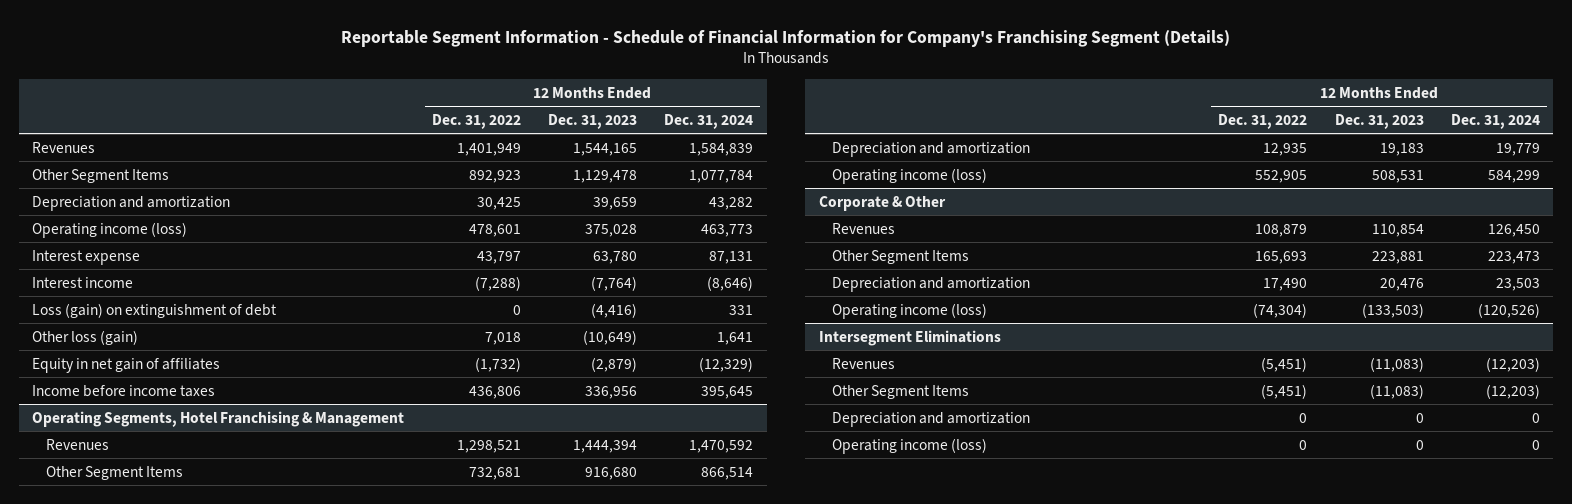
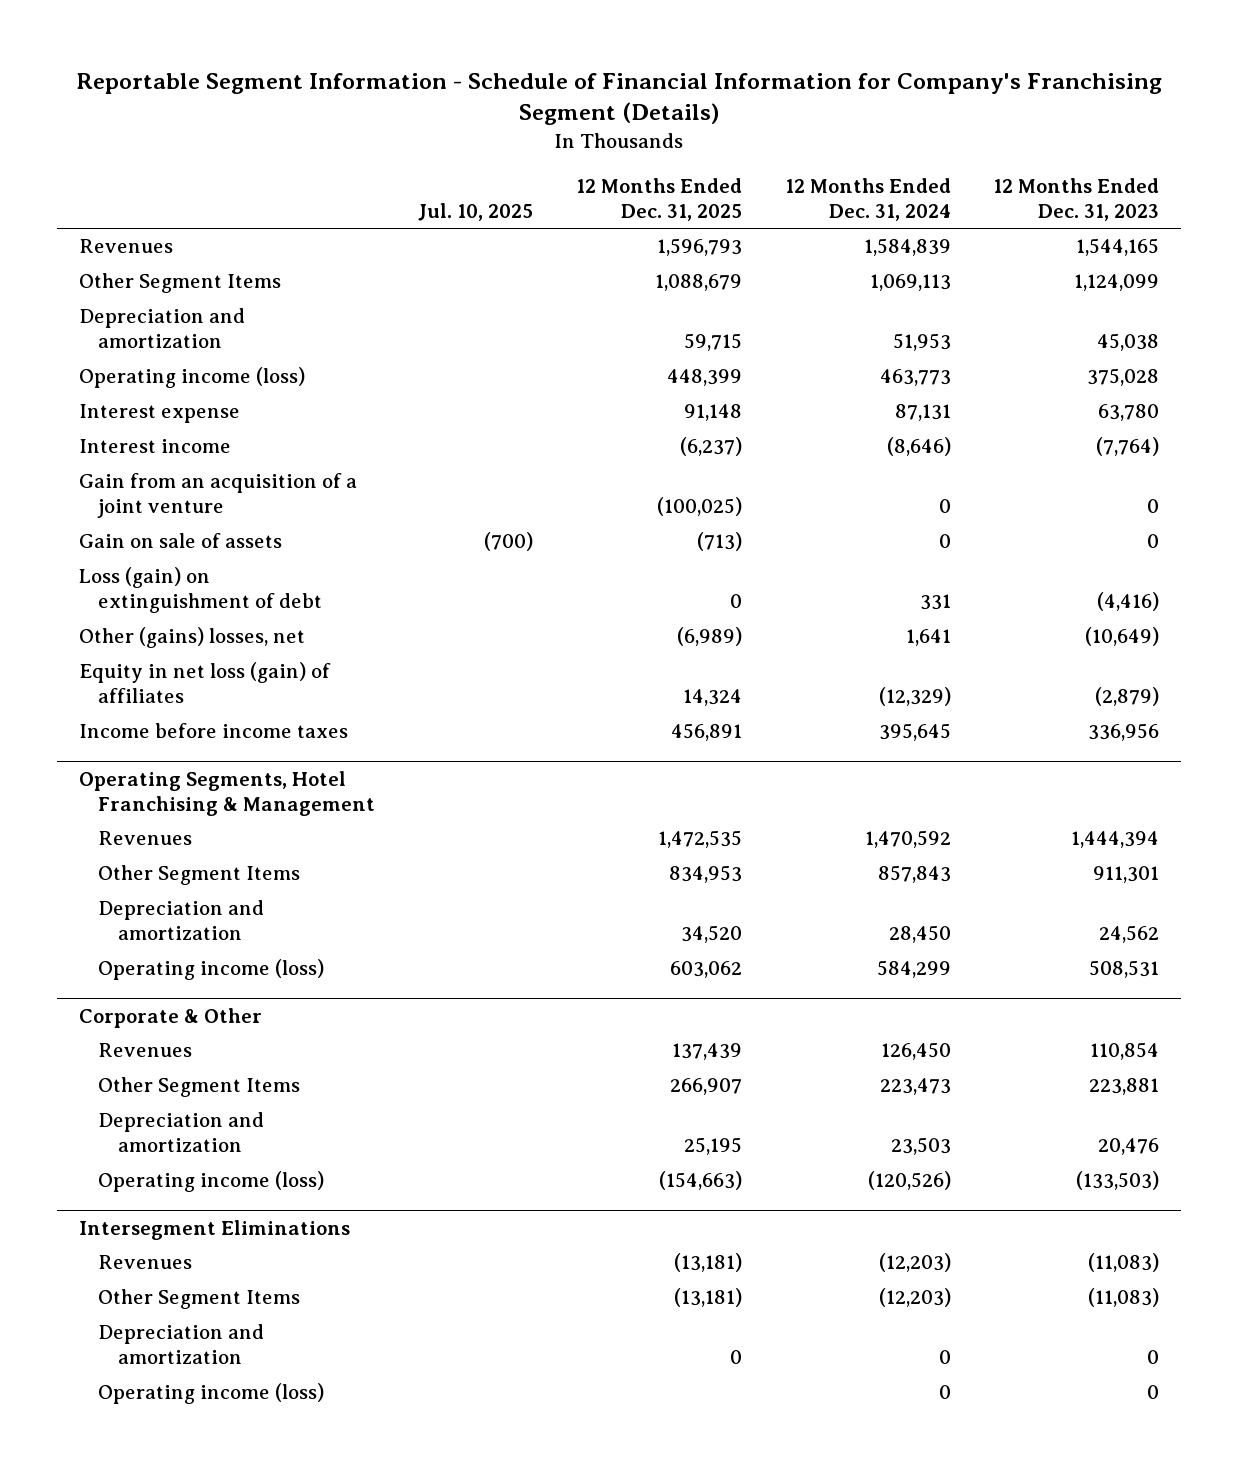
[431,113,521,129] Dec. 31, 2022 -> none
none -> [418,202,534,221] Jul. 10, 2025
none -> [575,177,742,221] 12 Months Ended Dec. 31, 2025
[572,169,637,183] 1,129,478 -> [1074,274,1160,292] 1,124,099
[689,169,754,183] 1,077,784 -> [869,274,951,292] 1,069,113
[592,196,637,210] 39,659 -> [1097,333,1160,352] 45,038
[709,196,754,210] 43,282 -> [892,333,951,352] 51,953
none -> [78,473,357,519] Gain from an acquisition of a joint venture
none -> [78,533,282,549] Gain on sale of assets
[32,329,139,345] Other loss (gain) -> [78,627,305,649] Other (gains) losses, net
[32,357,221,373] Equity in net gain of affiliates -> [78,662,331,704] Equity in net loss (gain) of affiliates
[584,466,637,480] 916,680 -> [1093,866,1160,884] 911,301
[701,466,754,480] 866,514 -> [877,865,951,884] 857,843
[1379,142,1424,156] 19,183 -> [1099,925,1160,944] 24,562
[1495,142,1540,156] 19,779 -> [888,925,951,944] 28,450

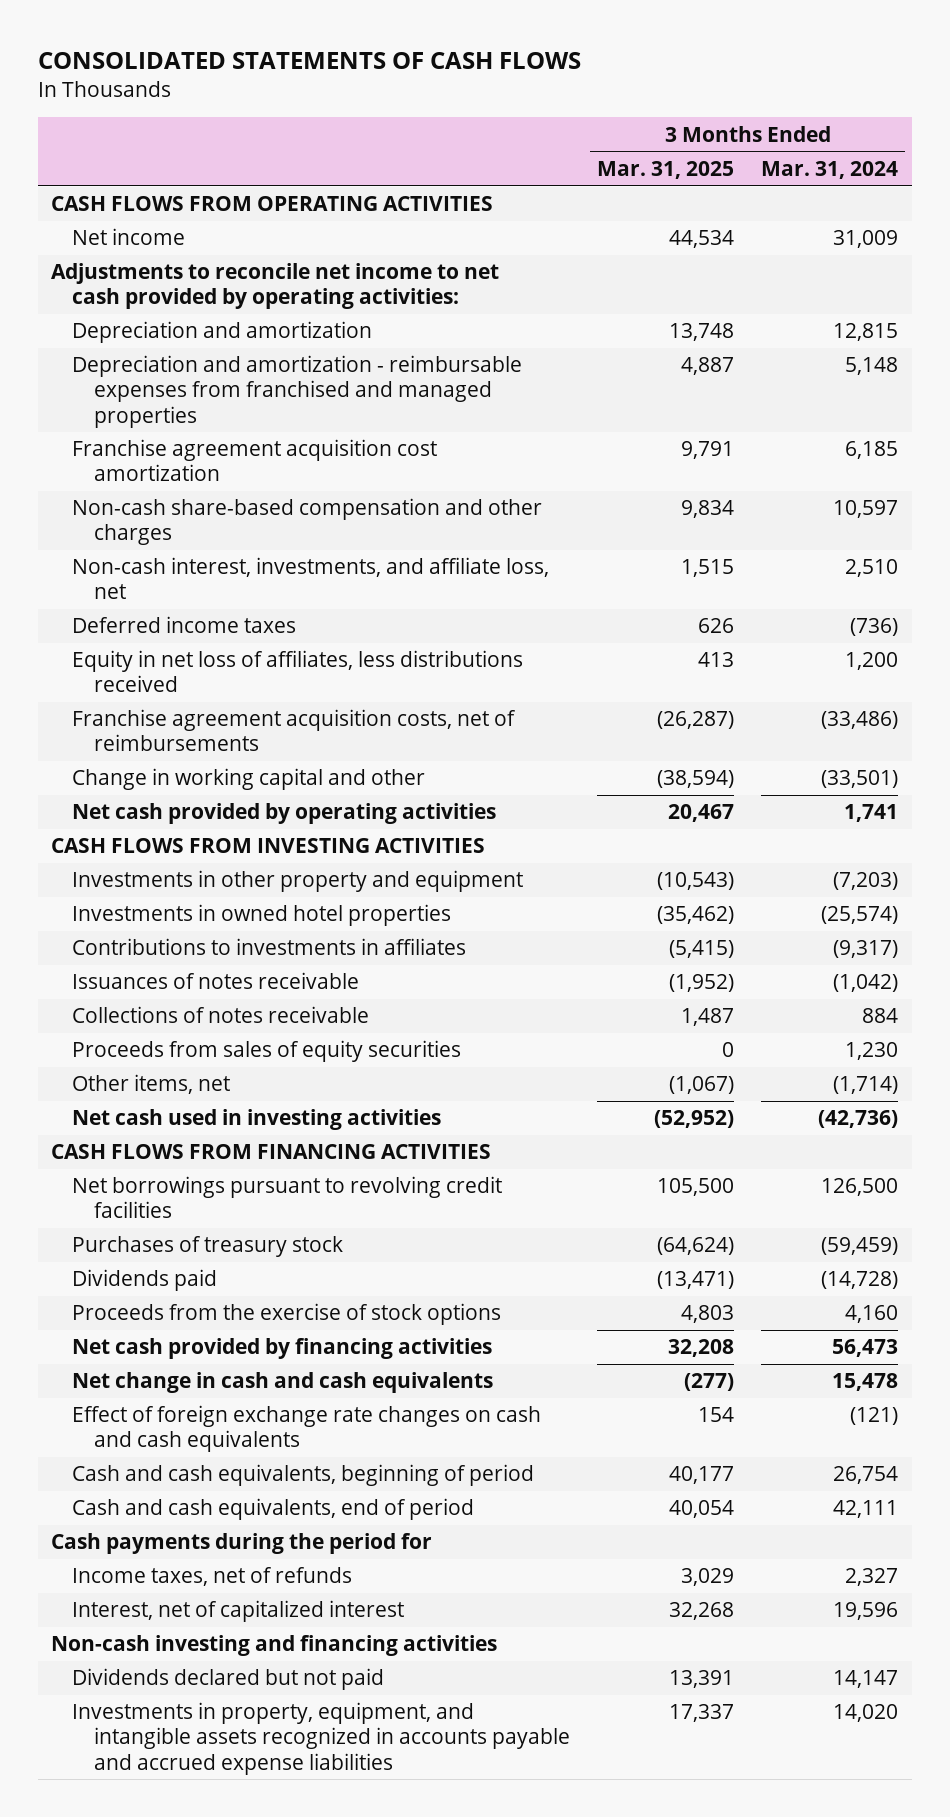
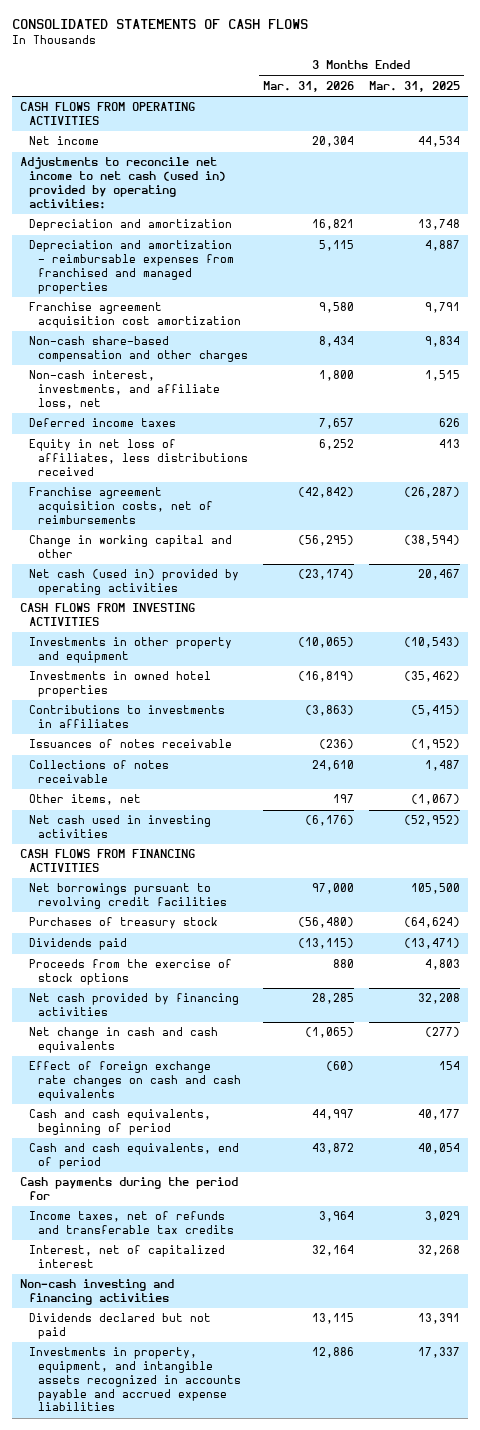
[761,160,899,179] Mar. 31, 2024 -> none
none -> [262,80,354,92] Mar. 31, 2026
[51,263,500,310] Adjustments to reconcile net income to net cash provided by operating activities: -> [19,157,226,209] Adjustments to reconcile net income to net cash (used in) provided by operating activities:
[72,803,497,825] Net cash provided by operating activities -> [28,569,239,596] Net cash (used in) provided by operating activities
[72,1040,462,1063] Proceeds from sales of equity securities -> none
[72,1567,353,1587] Income taxes, net of refunds -> [28,1211,234,1235] Income taxes, net of refunds and transferable tax credits

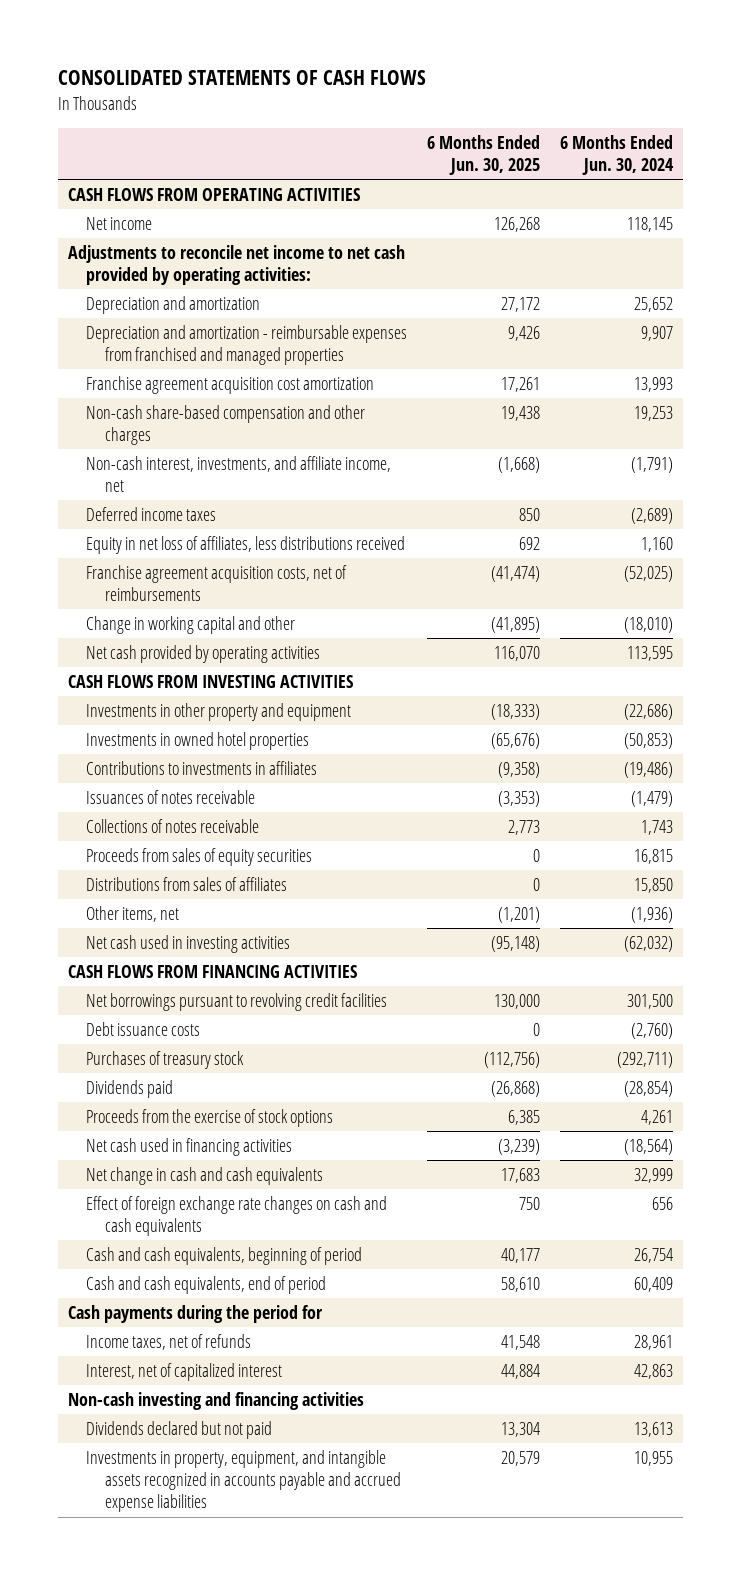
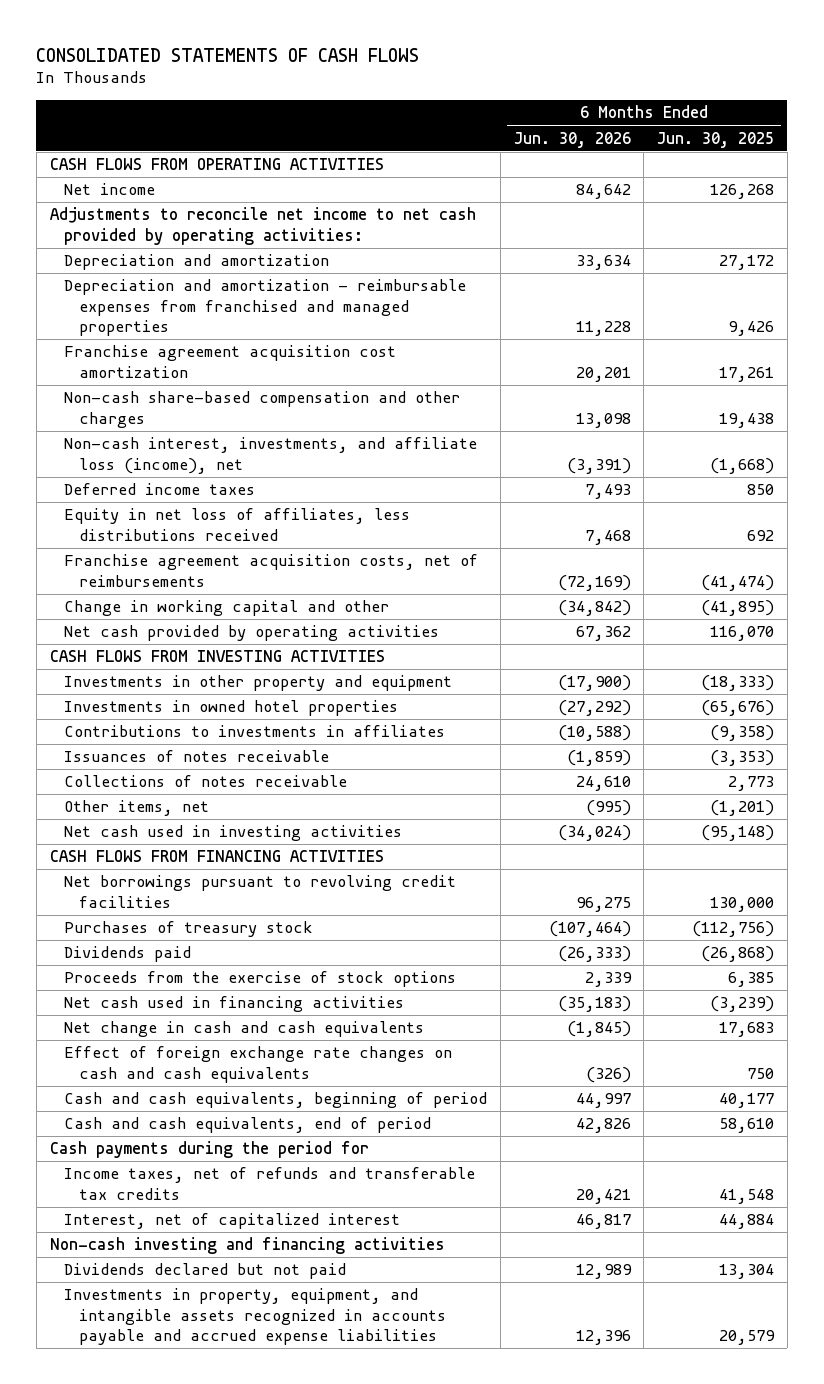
[559,134,674,175] 6 Months Ended Jun. 30, 2024 -> none
none -> [513,131,631,148] Jun. 30, 2026
[86,455,392,493] Non-cash interest, investments, and affiliate income, net -> [64,437,478,474] Non-cash interest, investments, and affiliate loss (income), net
[86,847,313,866] Proceeds from sales of equity securities -> none
[86,876,288,891] Distributions from sales of affiliates -> none
[86,1021,201,1036] Debt issuance costs -> none
[86,1333,252,1350] Income taxes, net of refunds -> [64,1167,476,1200] Income taxes, net of refunds and transferable tax credits

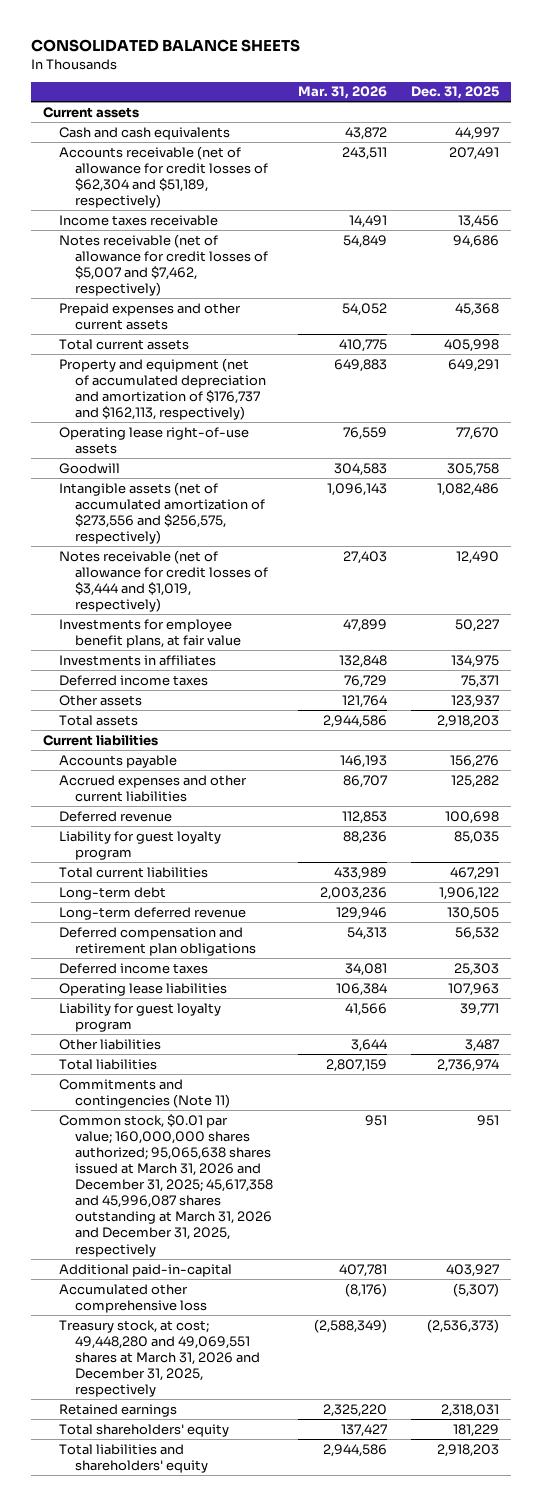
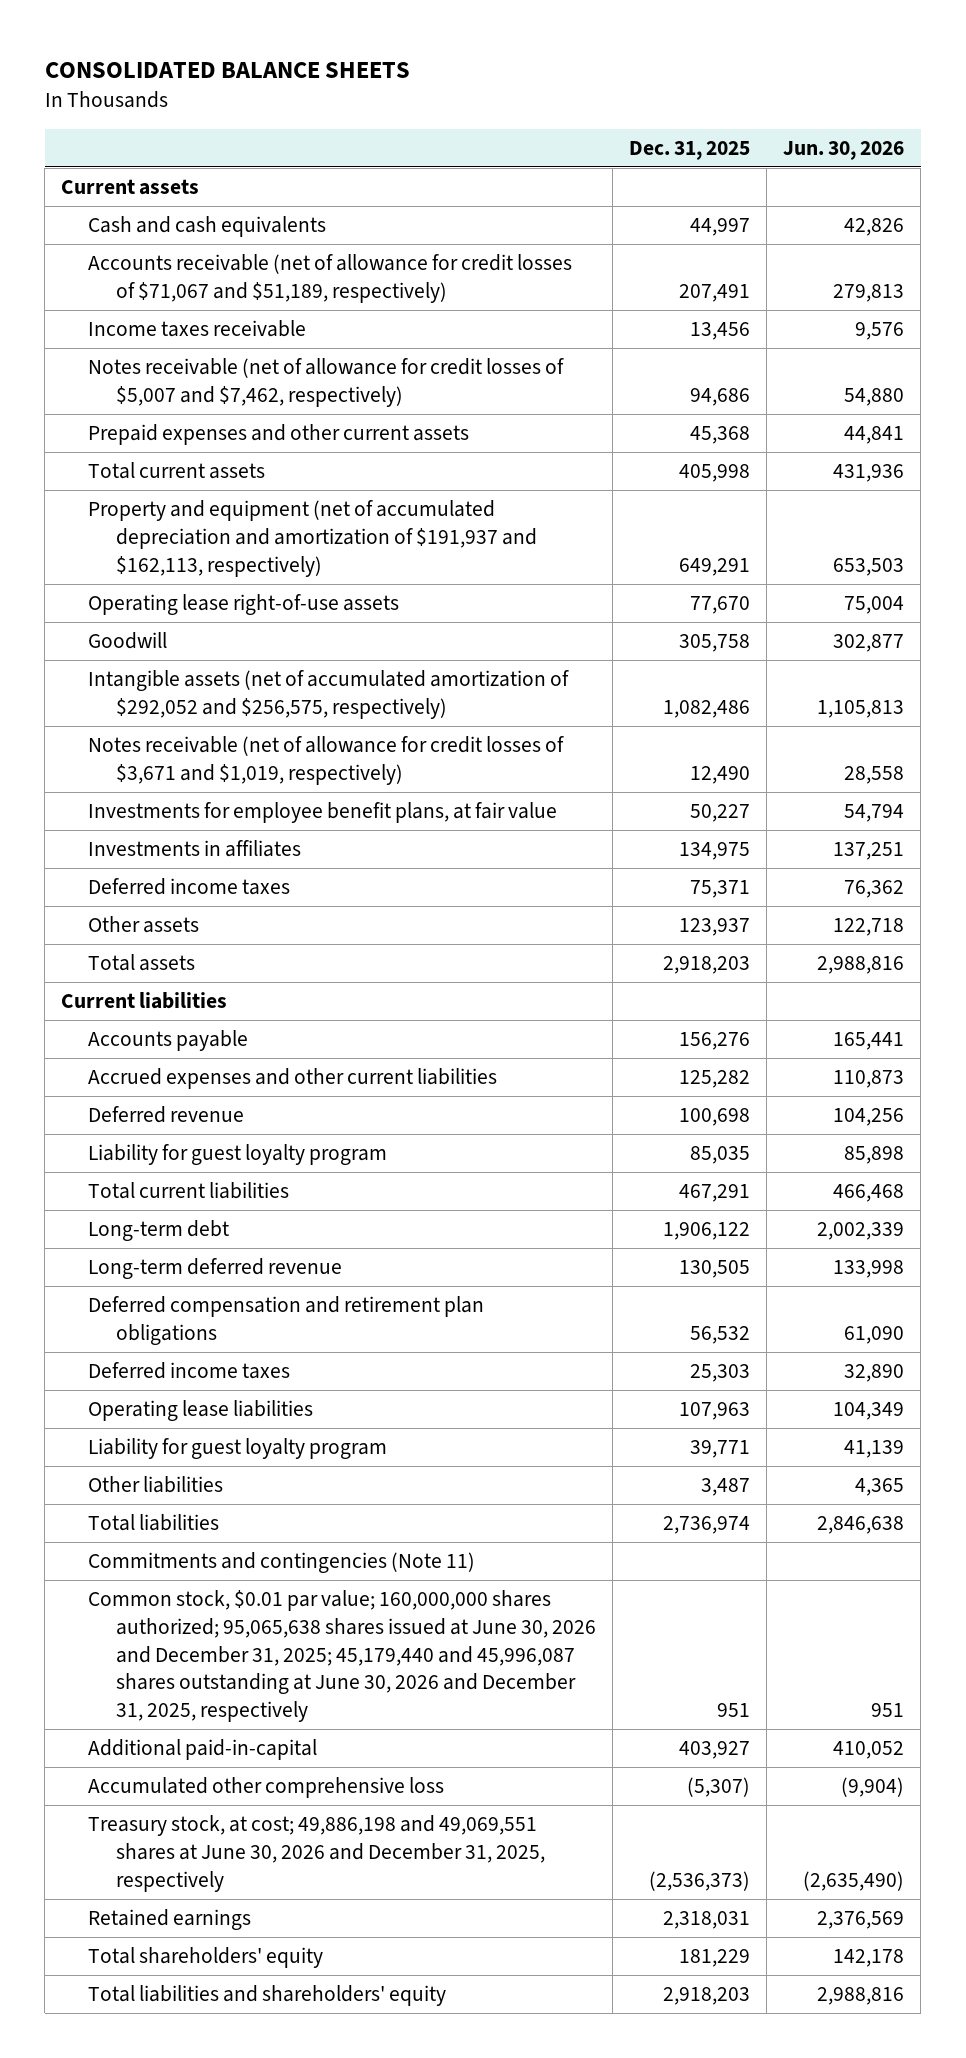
[297,86,387,100] Mar. 31, 2026 -> none
none -> [783,140,905,160] Jun. 30, 2026
[59,145,269,208] Accounts receivable (net of allowance for credit losses of $62,304 and $51,189, respectively) -> [88,254,573,303] Accounts receivable (net of allowance for credit losses of $71,067 and $51,189, respectively)
[59,357,267,420] Property and equipment (net of accumulated depreciation and amortization of $176,737 and $162,113, respectively) -> [88,500,537,577] Property and equipment (net of accumulated depreciation and amortization of $191,937 and $162,113, respectively)
[59,481,266,544] Intangible assets (net of accumulated amortization of $273,556 and $256,575, respectively) -> [88,670,570,719] Intangible assets (net of accumulated amortization of $292,052 and $256,575, respectively)
[59,549,269,612] Notes receivable (net of allowance for credit losses of $3,444 and $1,019, respectively) -> [88,736,565,785] Notes receivable (net of allowance for credit losses of $3,671 and $1,019, respectively)
[59,1113,274,1257] Common stock, $0.01 par value; 160,000,000 shares authorized; 95,065,638 shares issued at March 31, 2026 and December 31, 2025; 45,617,358 and 45,996,087 shares outstanding at March 31, 2026 and December 31, 2025, respectively -> [88,1590,596,1723] Common stock, $0.01 par value; 160,000,000 shares authorized; 95,065,638 shares issued at June 30, 2026 and December 31, 2025; 45,179,440 and 45,996,087 shares outstanding at June 30, 2026 and December 31, 2025, respectively
[59,1319,261,1398] Treasury stock, at cost; 49,448,280 and 49,069,551 shares at March 31, 2026 and December 31, 2025, respectively -> [88,1815,545,1892] Treasury stock, at cost; 49,886,198 and 49,069,551 shares at June 30, 2026 and December 31, 2025, respectively

